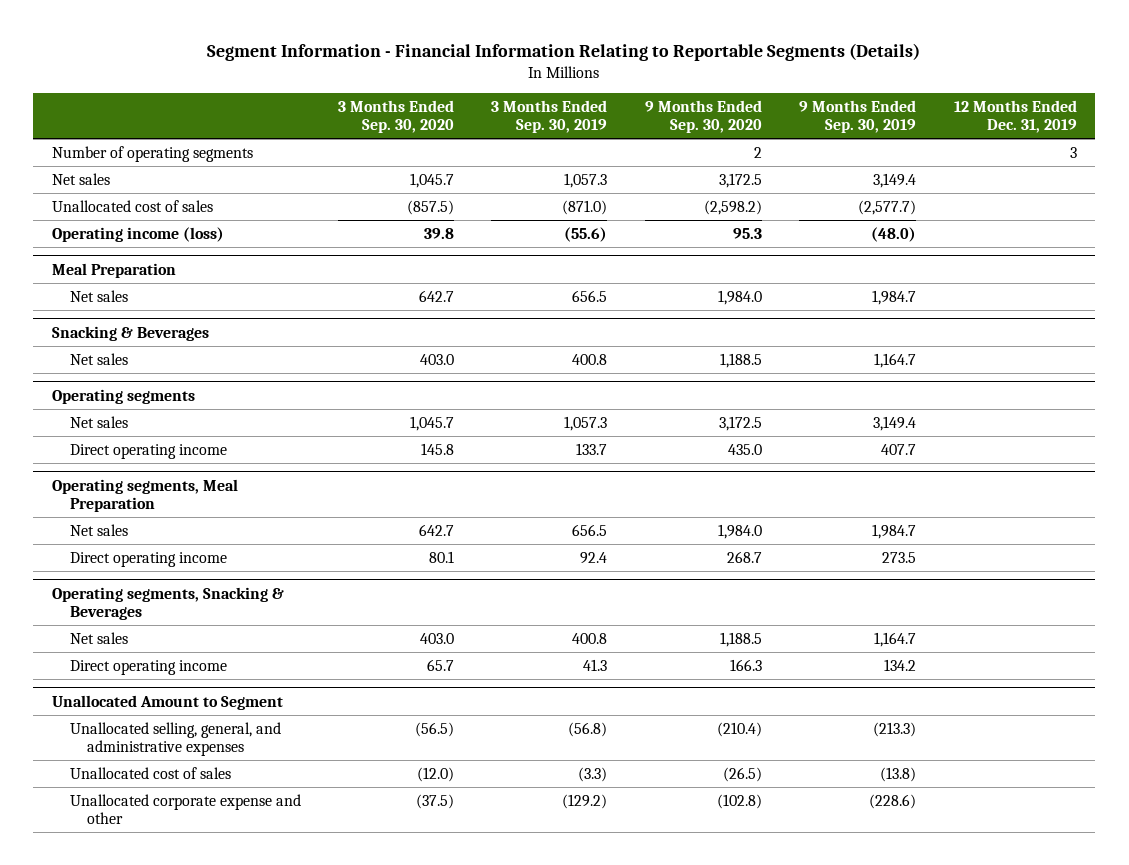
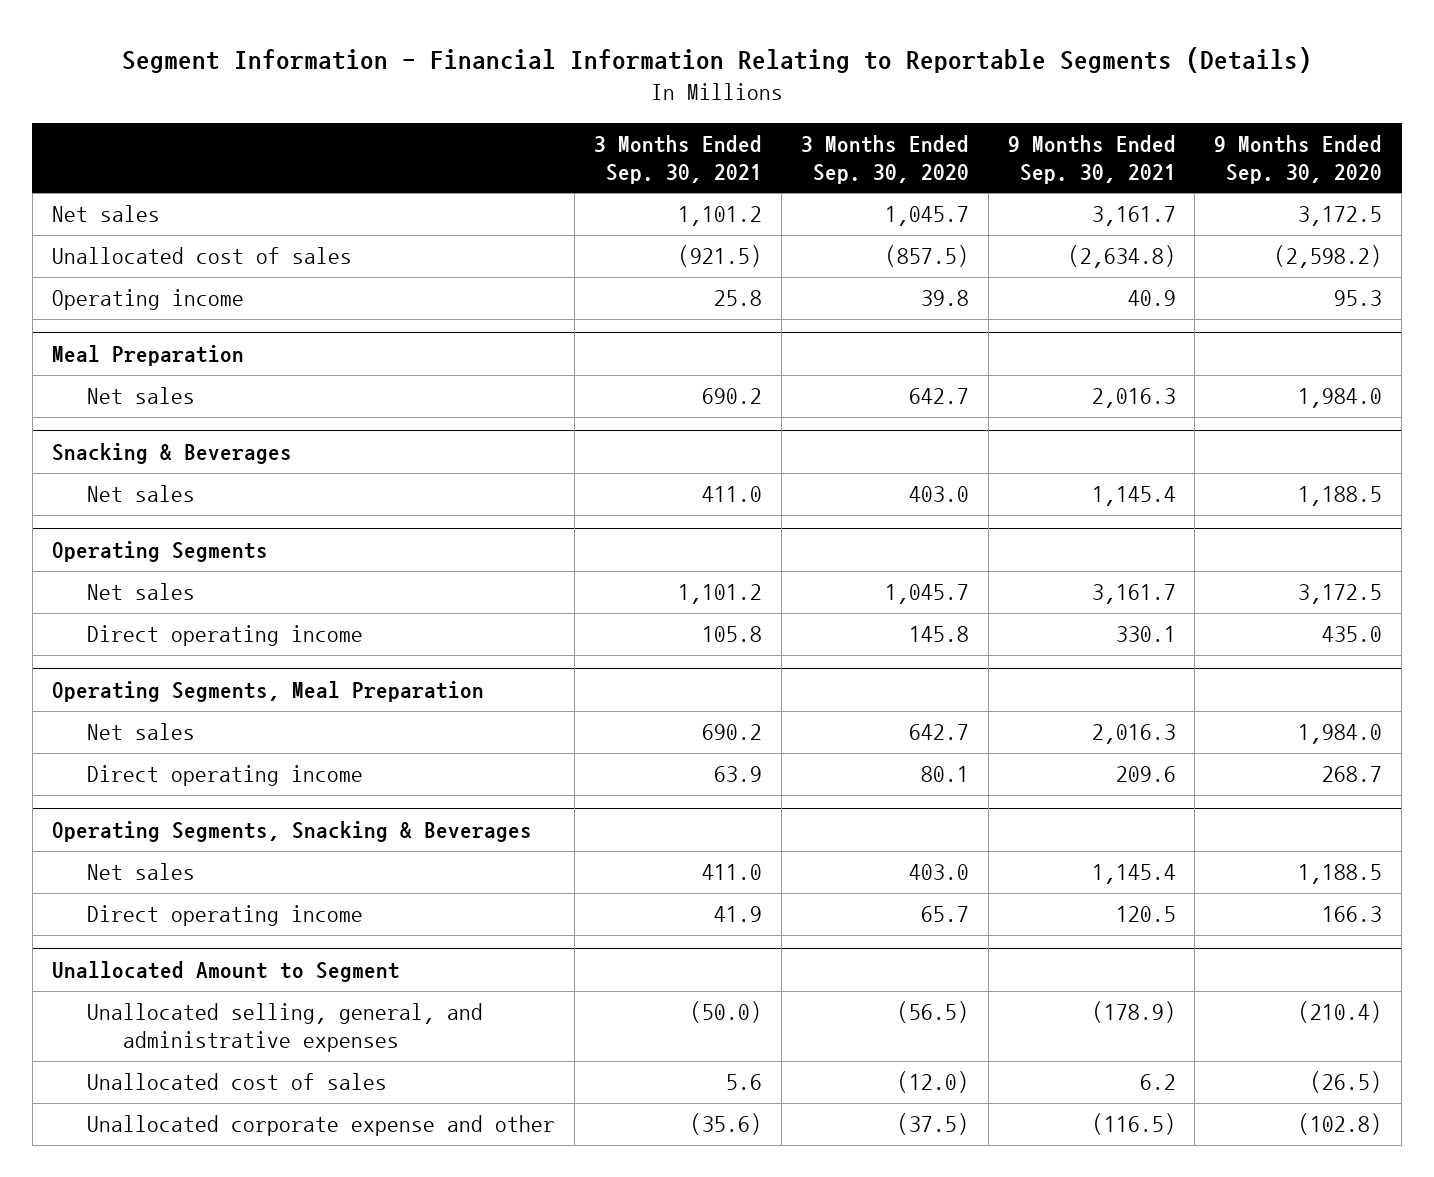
[491,100,608,133] 3 Months Ended Sep. 30, 2019 -> none
[799,100,917,133] 9 Months Ended Sep. 30, 2019 -> none
[953,100,1077,133] 12 Months Ended Dec. 31, 2019 -> none
none -> [593,135,762,184] 3 Months Ended Sep. 30, 2021
none -> [1007,135,1176,184] 9 Months Ended Sep. 30, 2021
[52,145,254,162] Number of operating segments -> none
[52,226,225,242] Operating income (loss) -> [51,289,244,311] Operating income
[52,388,196,404] Operating segments -> [51,541,268,563] Operating Segments
[52,478,239,512] Operating segments, Meal Preparation -> [51,681,484,703] Operating Segments, Meal Preparation
[52,586,285,620] Operating segments, Snacking & Beverages -> [51,821,532,843] Operating Segments, Snacking & Beverages

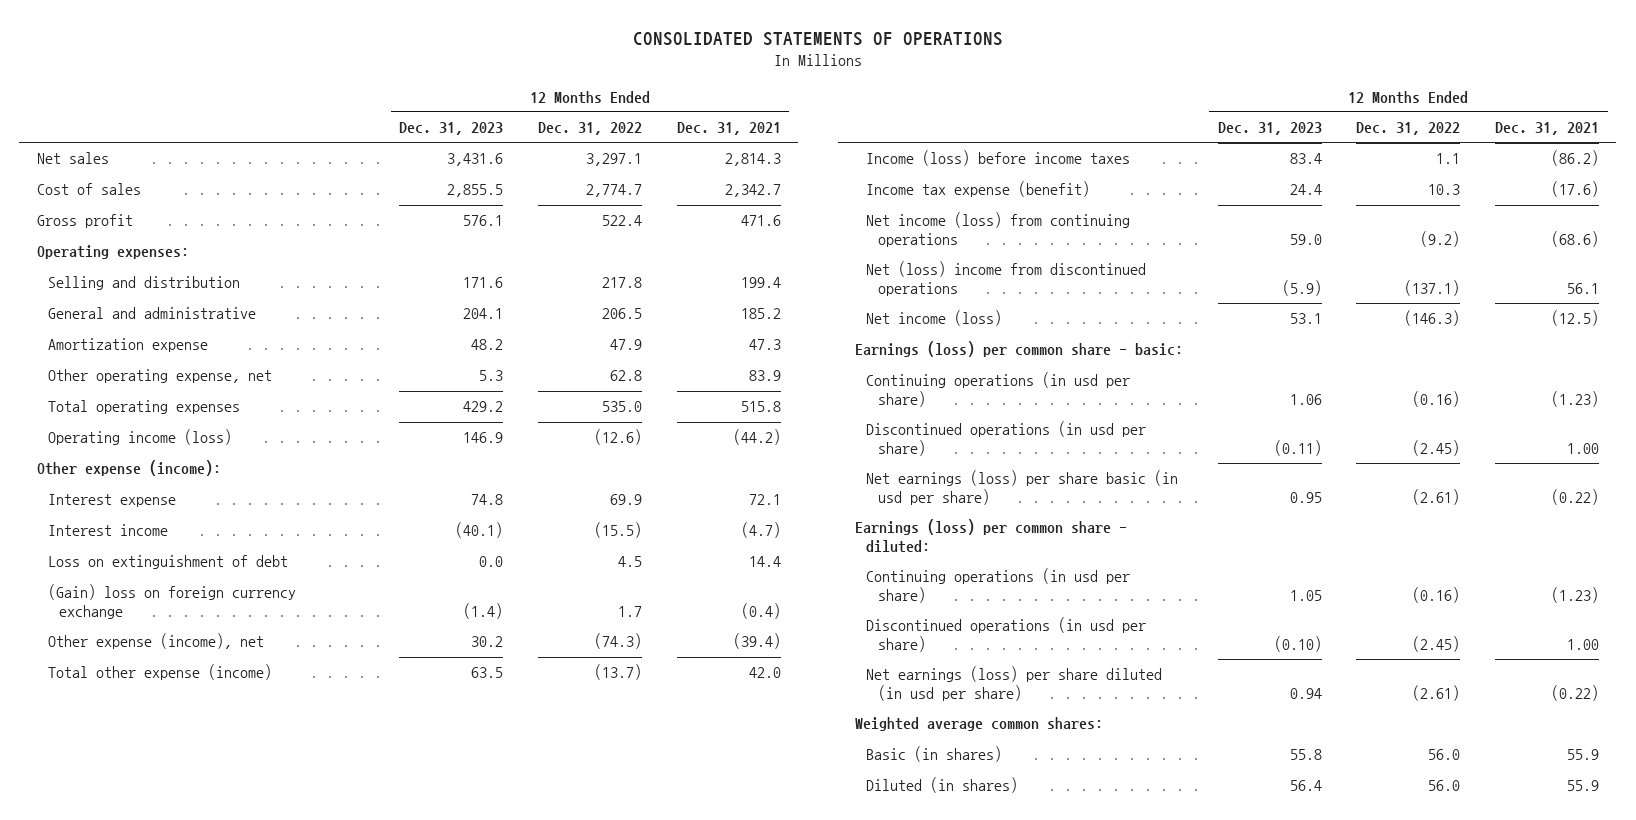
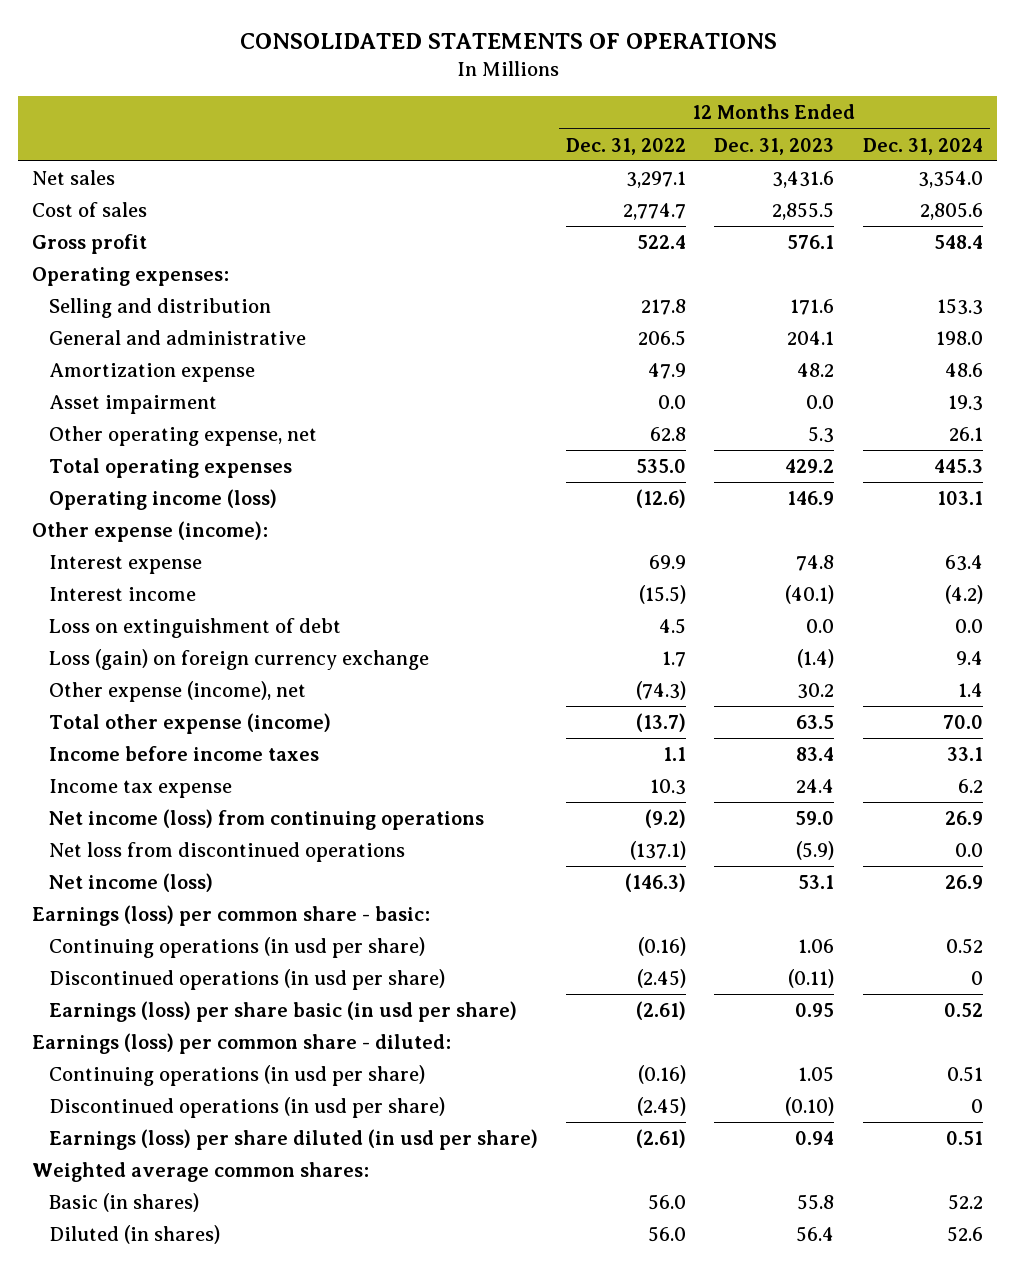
[676,122,781,136] Dec. 31, 2021 -> none
none -> [862,137,983,155] Dec. 31, 2024
none -> [49,395,218,415] Asset impairment
[47,584,296,619] (Gain) loss on foreign currency exchange -> [49,649,430,671] Loss (gain) on foreign currency exchange
[866,150,1131,167] Income (loss) before income taxes -> [49,746,320,762] Income before income taxes
[866,181,1091,198] Income tax expense (benefit) -> [49,779,233,799] Income tax expense
[866,261,1147,296] Net (loss) income from discontinued operations -> [49,842,406,863] Net loss from discontinued operations
[866,470,1179,505] Net earnings (loss) per share basic (in usd per share) -> [49,1001,518,1023] Earnings (loss) per share basic (in usd per share)
[866,666,1163,701] Net earnings (loss) per share diluted (in usd per share) -> [49,1129,539,1151] Earnings (loss) per share diluted (in usd per share)

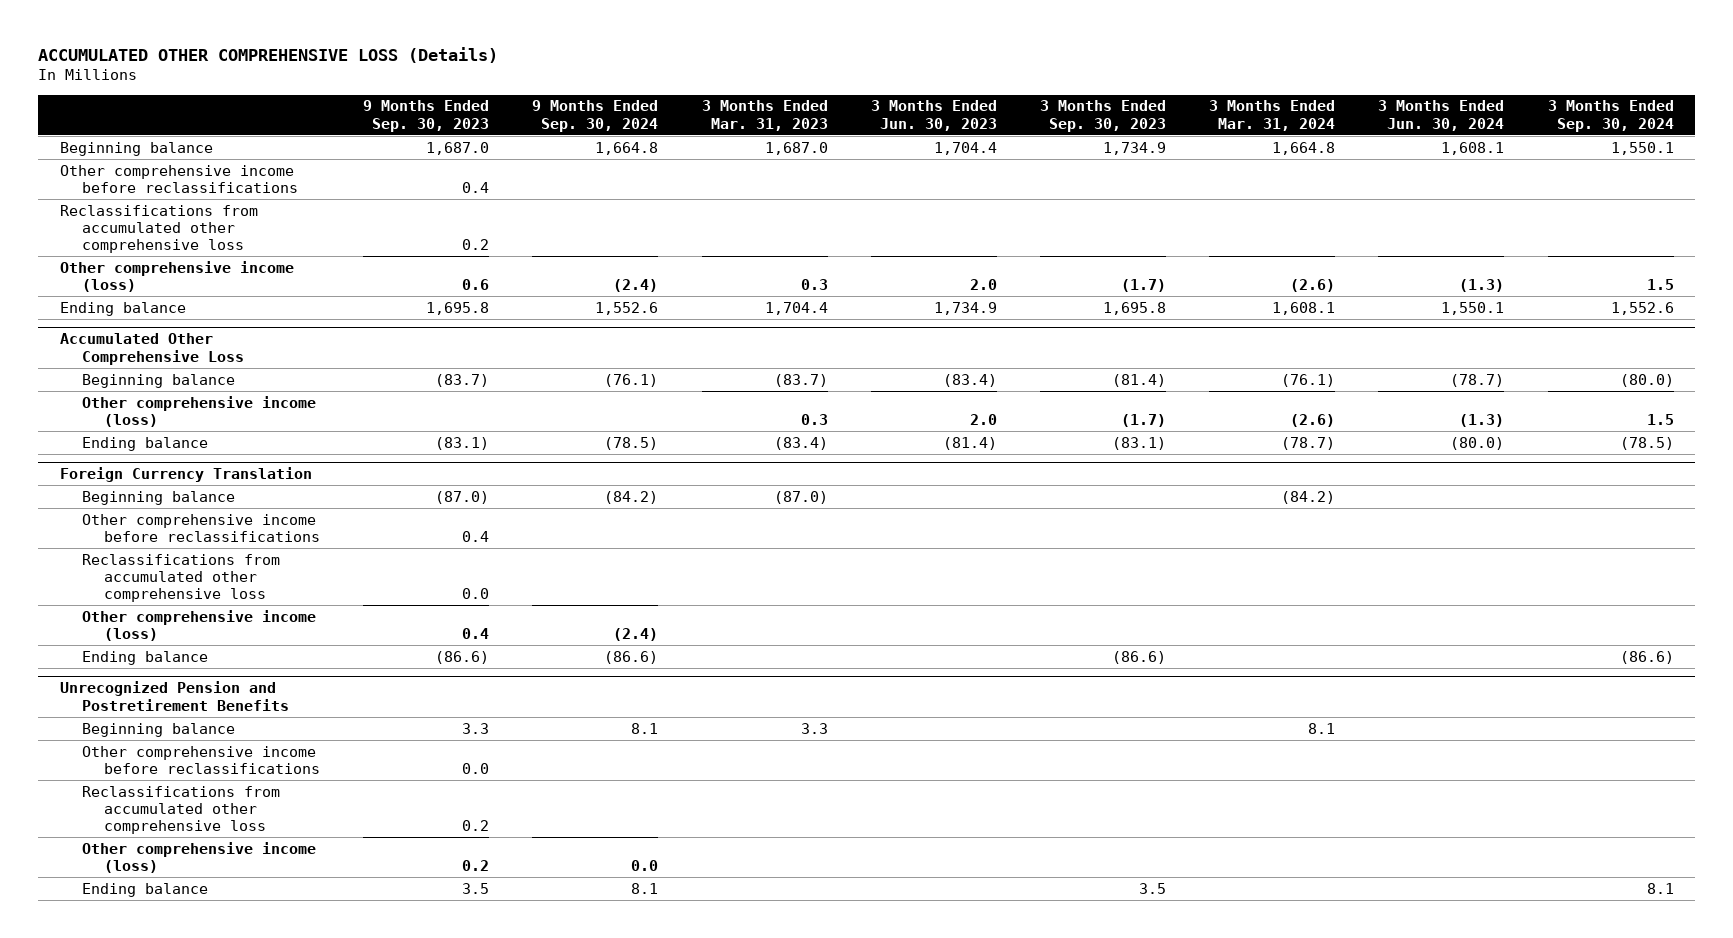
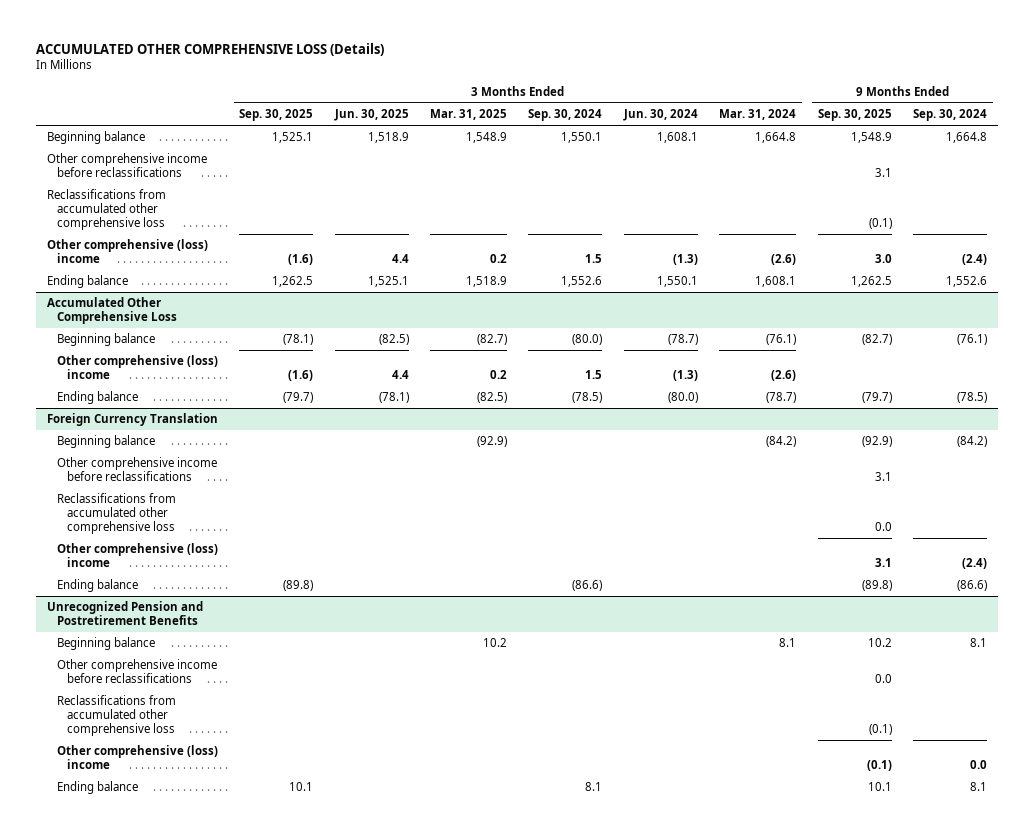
[363,100,490,132] 9 Months Ended Sep. 30, 2023 -> none
[701,100,828,131] 3 Months Ended Mar. 31, 2023 -> none
[870,100,997,131] 3 Months Ended Jun. 30, 2023 -> none
[1040,100,1167,132] 3 Months Ended Sep. 30, 2023 -> none
none -> [239,109,314,122] Sep. 30, 2025
none -> [333,109,409,122] Jun. 30, 2025
none -> [430,109,508,121] Mar. 31, 2025
none -> [817,109,892,122] Sep. 30, 2025
[59,260,294,292] Other comprehensive income (loss) -> [46,239,208,264] Other comprehensive (loss) income
[81,395,316,427] Other comprehensive income (loss) -> [56,355,218,380] Other comprehensive (loss) income
[81,609,316,641] Other comprehensive income (loss) -> [56,543,218,568] Other comprehensive (loss) income
[81,841,316,873] Other comprehensive income (loss) -> [56,745,218,770] Other comprehensive (loss) income

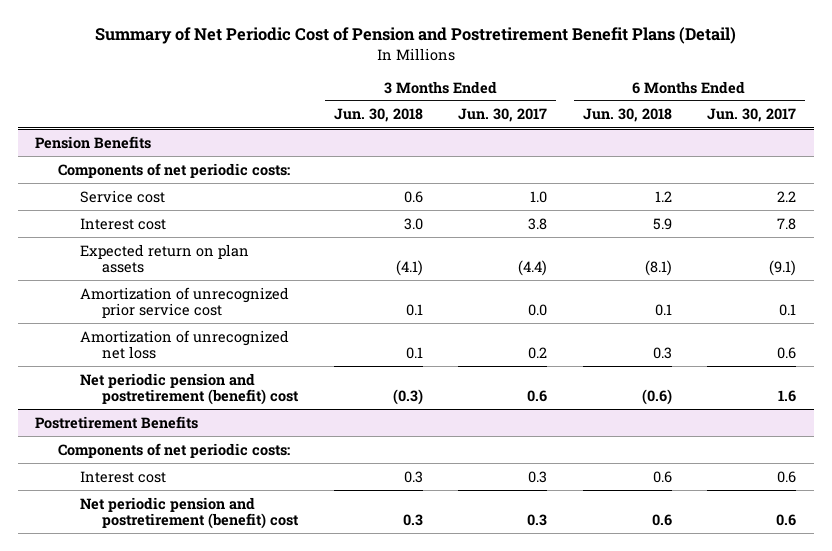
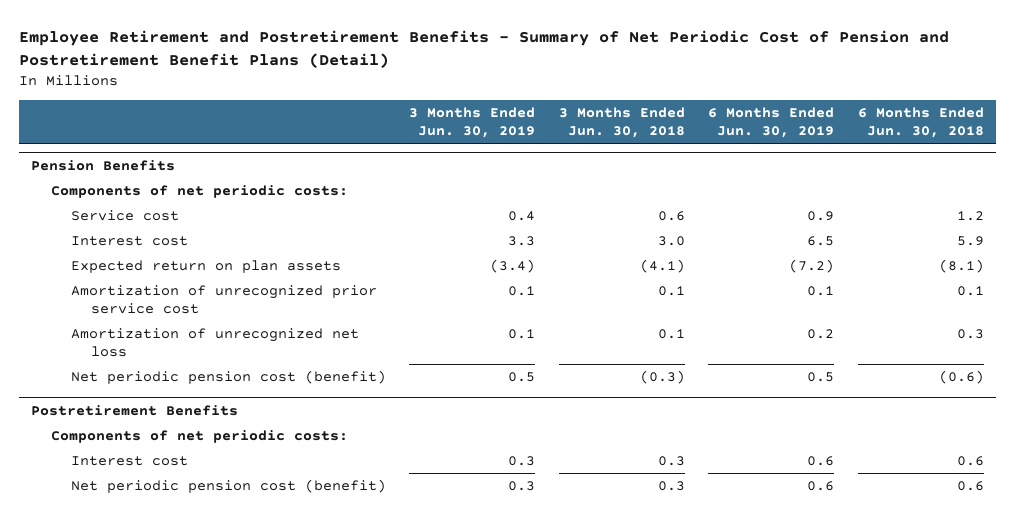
[94,27,736,45] Summary of Net Periodic Cost of Pension and Postretirement Benefit Plans (Detail) -> [19,30,950,69] Employee Retirement and Postretirement Benefits - Summary of Net Periodic Cost of Pension and Postretirement Benefit Plans (Detail)
[458,108,548,123] Jun. 30, 2017 -> none
[707,108,797,123] Jun. 30, 2017 -> none
none -> [409,106,536,138] 3 Months Ended Jun. 30, 2019
none -> [708,106,835,138] 6 Months Ended Jun. 30, 2019
[80,372,300,406] Net periodic pension and postretirement (benefit) cost -> [70,370,386,385] Net periodic pension cost (benefit)
[80,496,300,530] Net periodic pension and postretirement (benefit) cost -> [70,479,386,494] Net periodic pension cost (benefit)

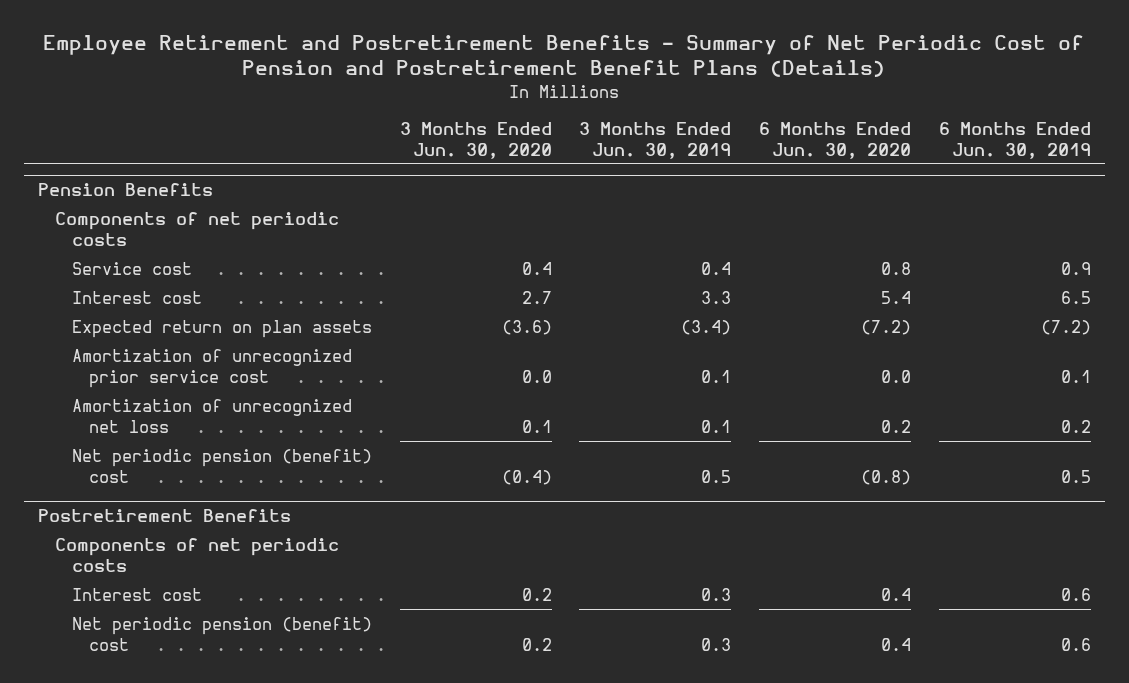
[19,30,950,69] Employee Retirement and Postretirement Benefits - Summary of Net Periodic Cost of Pension and Postretirement Benefit Plans (Detail) -> [43,34,1085,78] Employee Retirement and Postretirement Benefits - Summary of Net Periodic Cost of Pension and Postretirement Benefit Plans (Details)
[558,106,685,138] 3 Months Ended Jun. 30, 2018 -> none
[858,106,985,138] 6 Months Ended Jun. 30, 2018 -> none
none -> [399,121,552,159] 3 Months Ended Jun. 30, 2020
none -> [759,121,912,159] 6 Months Ended Jun. 30, 2020
[50,185,348,199] Components of net periodic costs: -> [54,211,339,246] Components of net periodic costs
[70,370,386,385] Net periodic pension cost (benefit) -> [71,448,372,483] Net periodic pension (benefit) cost
[50,430,348,444] Components of net periodic costs: -> [54,537,339,572] Components of net periodic costs
[70,479,386,494] Net periodic pension cost (benefit) -> [71,616,372,651] Net periodic pension (benefit) cost

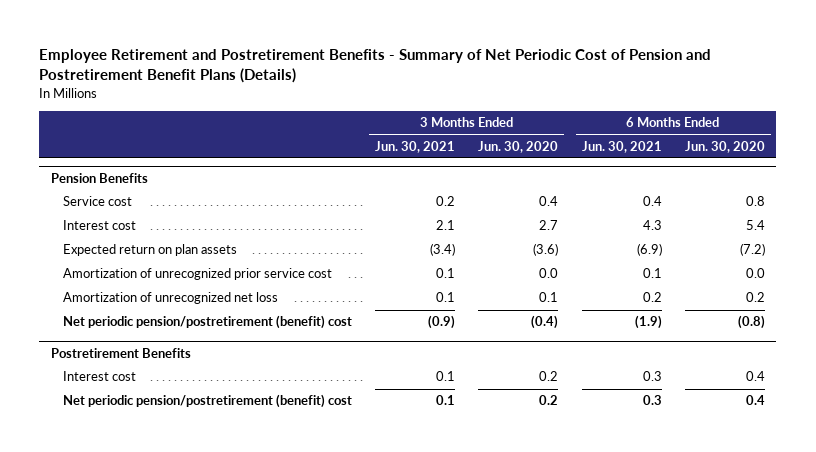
[579,121,732,159] 3 Months Ended Jun. 30, 2019 -> none
[938,121,1091,159] 6 Months Ended Jun. 30, 2019 -> none
none -> [375,140,456,153] Jun. 30, 2021
none -> [581,140,662,153] Jun. 30, 2021
[54,211,339,246] Components of net periodic costs -> none
[71,448,372,483] Net periodic pension (benefit) cost -> [62,315,352,330] Net periodic pension/postretirement (benefit) cost
[54,537,339,572] Components of net periodic costs -> none
[71,616,372,651] Net periodic pension (benefit) cost -> [62,394,352,409] Net periodic pension/postretirement (benefit) cost

